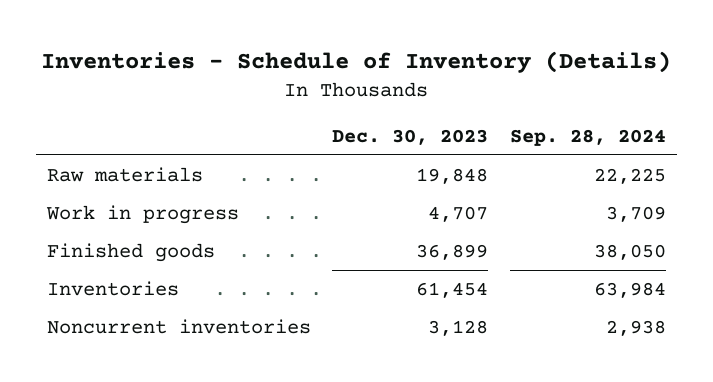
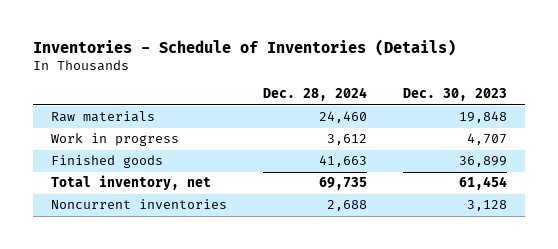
[41,51,672,74] Inventories - Schedule of Inventory (Details) -> [32,38,456,56] Inventories - Schedule of Inventories (Details)
[509,128,666,146] Sep. 28, 2024 -> none
none -> [263,87,368,102] Dec. 28, 2024
[46,280,179,296] Inventories -> [50,175,211,191] Total inventory, net

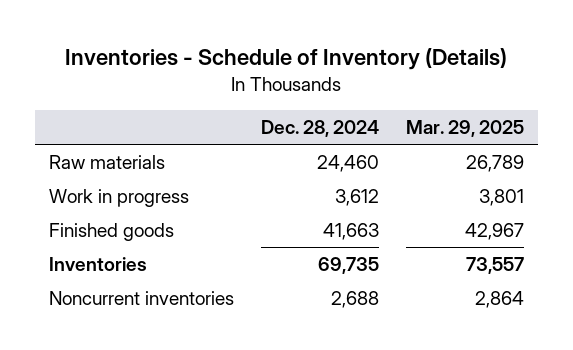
[32,38,456,56] Inventories - Schedule of Inventories (Details) -> [65,47,508,70] Inventories - Schedule of Inventory (Details)
[403,88,508,102] Dec. 30, 2023 -> none
none -> [406,120,525,138] Mar. 29, 2025
[50,175,211,191] Total inventory, net -> [48,257,147,272] Inventories

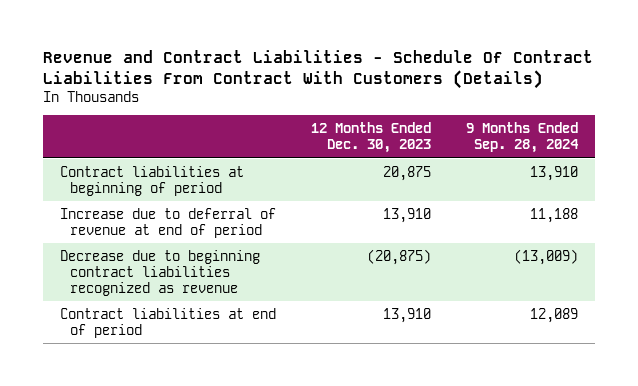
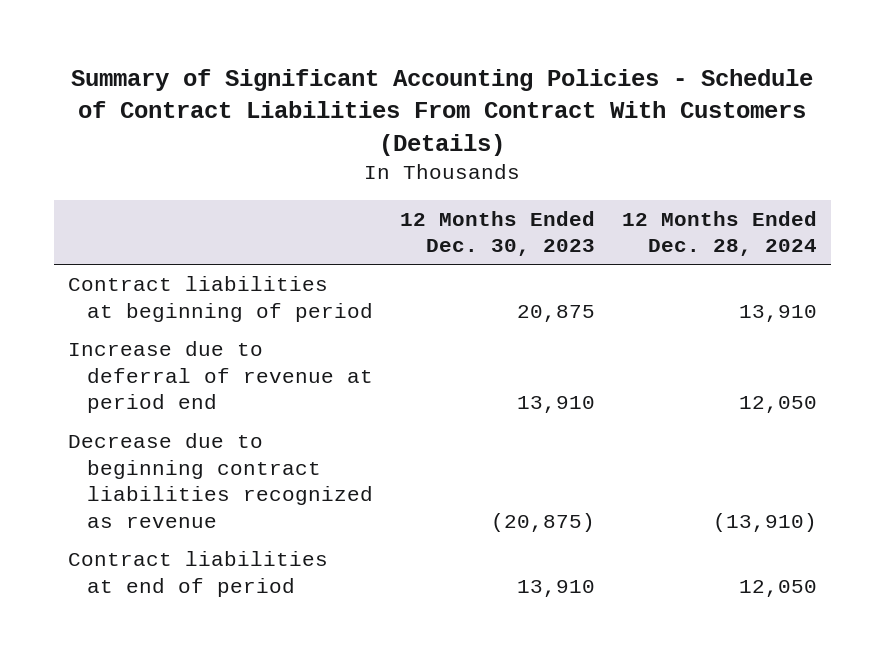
[42,50,593,90] Revenue and Contract Liabilities - Schedule Of Contract Liabilities From Contract With Customers (Details) -> [71,69,814,156] Summary of Significant Accounting Policies - Schedule of Contract Liabilities From Contract With Customers (Details)
[465,121,579,154] 9 Months Ended Sep. 28, 2024 -> none
none -> [622,210,818,257] 12 Months Ended Dec. 28, 2024
[60,207,277,238] Increase due to deferral of revenue at end of period -> [67,340,373,414] Increase due to deferral of revenue at period end

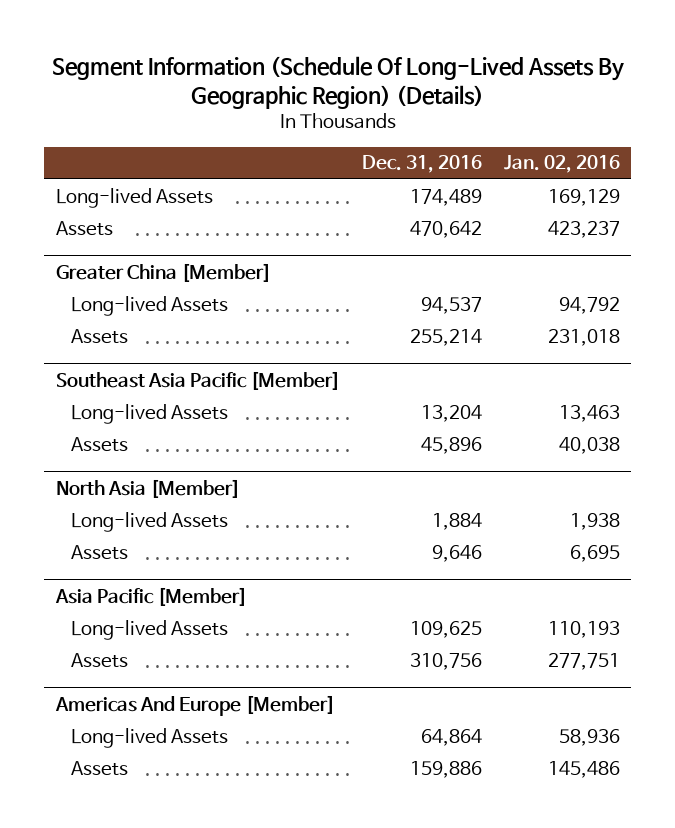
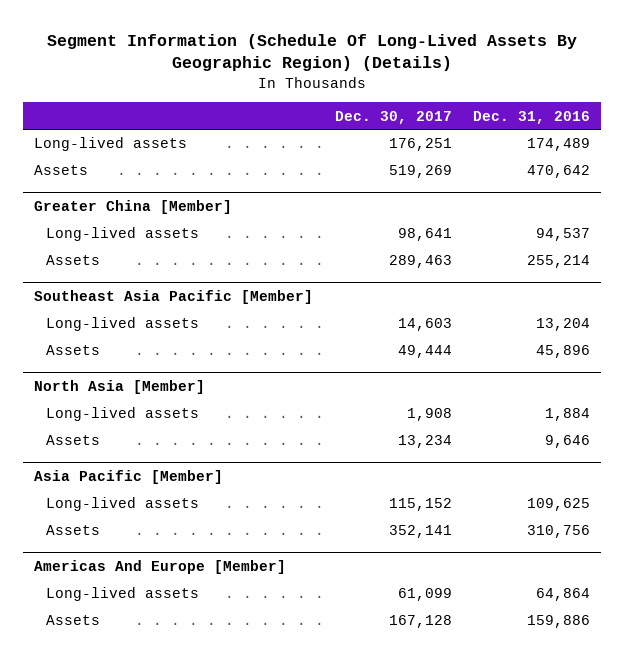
[503,155,620,174] Jan. 02, 2016 -> none
none -> [334,110,452,124] Dec. 30, 2017
[55,187,213,208] Long-lived Assets -> [33,137,187,152] Long-lived assets
[70,295,228,316] Long-lived Assets -> [46,227,200,242] Long-lived assets
[70,403,228,424] Long-lived Assets -> [46,317,200,332] Long-lived assets
[70,511,228,532] Long-lived Assets -> [46,407,200,422] Long-lived assets
[70,619,228,640] Long-lived Assets -> [46,497,200,512] Long-lived assets
[70,727,228,748] Long-lived Assets -> [46,587,200,602] Long-lived assets

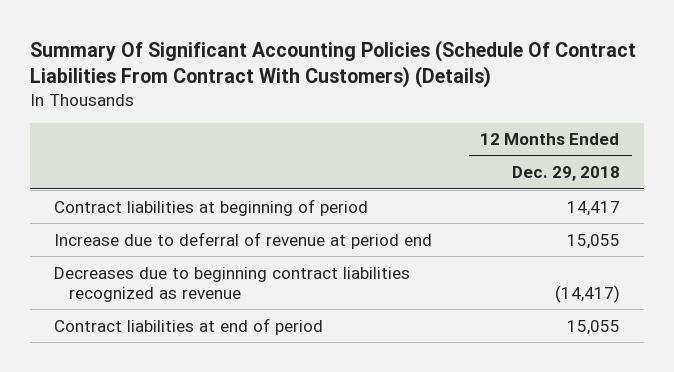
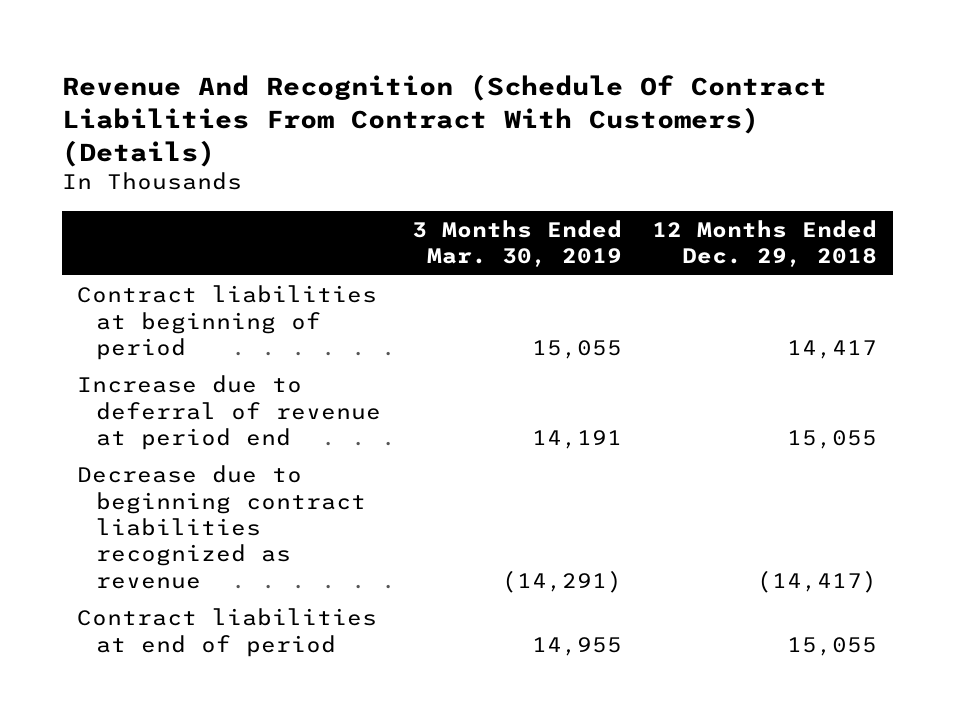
[30,39,637,88] Summary Of Significant Accounting Policies (Schedule Of Contract Liabilities From Contract With Customers) (Details) -> [62,73,828,167] Revenue And Recognition (Schedule Of Contract Liabilities From Contract With Customers) (Details)
none -> [411,219,622,268] 3 Months Ended Mar. 30, 2019
[54,266,411,302] Decreases due to beginning contract liabilities recognized as revenue -> [77,465,367,589] Decrease due to beginning contract liabilities recognized as revenue

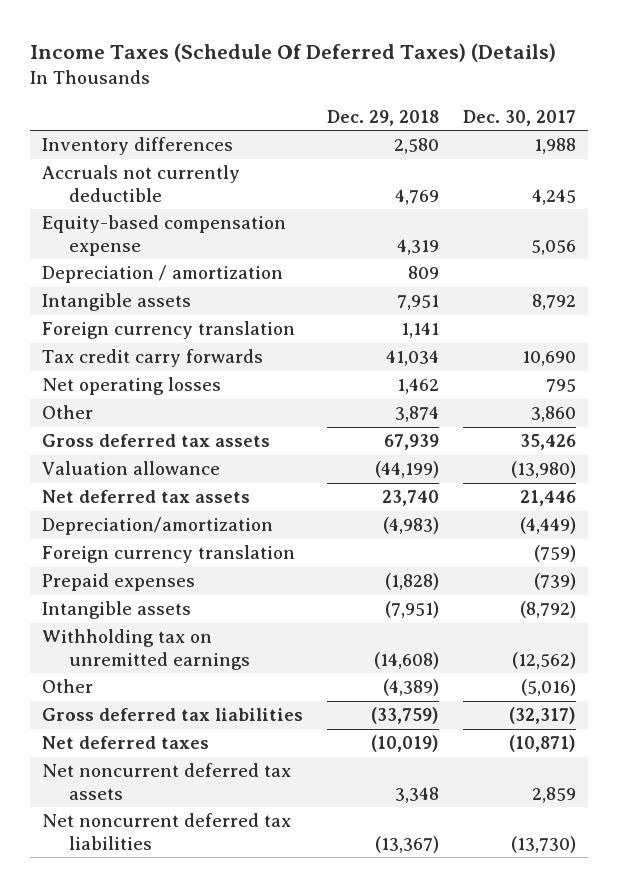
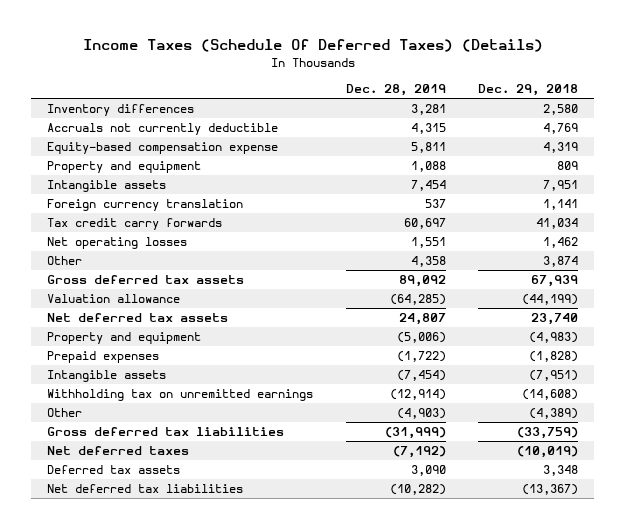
[462,109,576,126] Dec. 30, 2017 -> none
none -> [345,84,446,97] Dec. 28, 2019
[42,265,284,284] Depreciation / amortization -> [47,161,202,174] Property and equipment
[42,545,296,564] Foreign currency translation -> none
[42,517,274,536] Depreciation/amortization -> [47,332,202,345] Property and equipment
[42,763,292,800] Net noncurrent deferred tax assets -> [47,465,181,475] Deferred tax assets
[42,813,292,850] Net noncurrent deferred tax liabilities -> [47,484,244,494] Net deferred tax liabilities

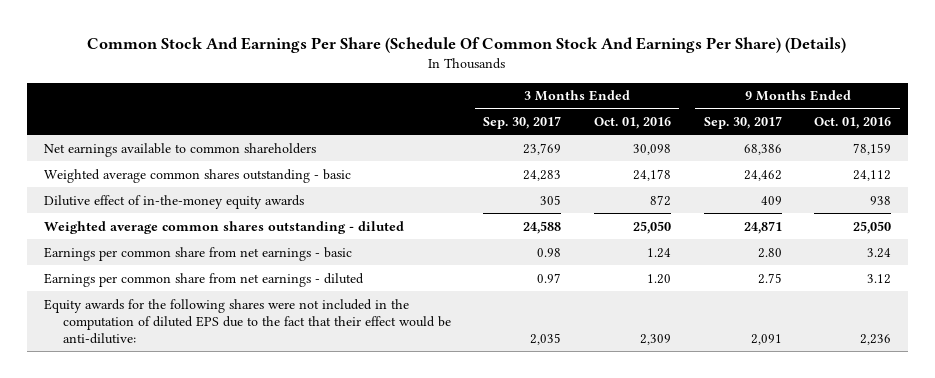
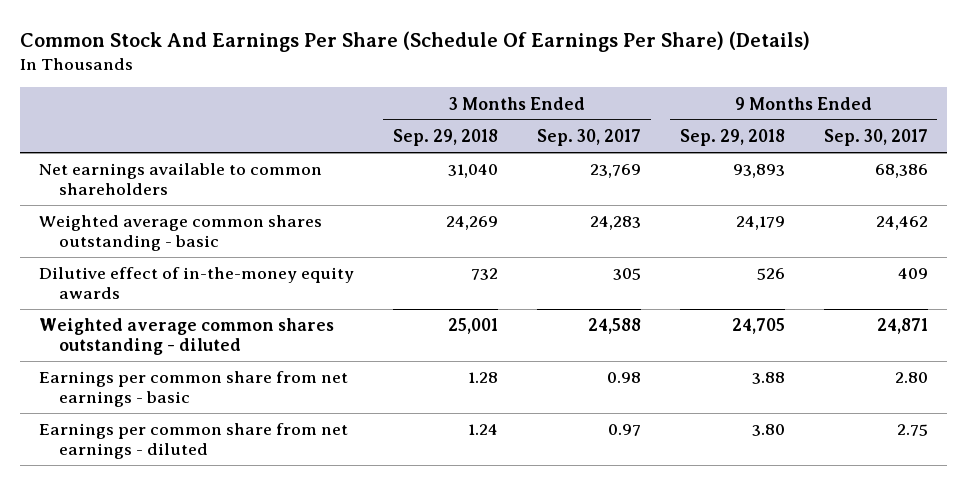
[87,37,847,54] Common Stock And Earnings Per Share (Schedule Of Common Stock And Earnings Per Share) (Details) -> [19,30,810,52] Common Stock And Earnings Per Share (Schedule Of Earnings Per Share) (Details)
[593,117,671,130] Oct. 01, 2016 -> none
[814,117,892,130] Oct. 01, 2016 -> none
none -> [392,129,498,147] Sep. 29, 2018
none -> [679,129,785,147] Sep. 29, 2018
[43,298,451,344] Equity awards for the following shares were not included in the computation of diluted EPS due to the fact that their effect would be anti-dilutive: -> none

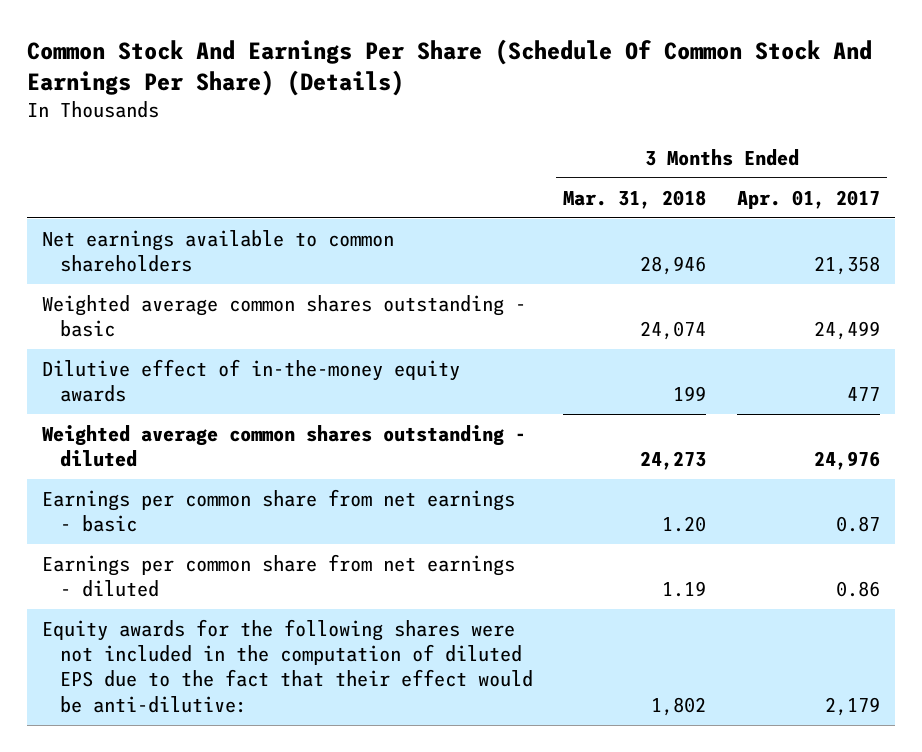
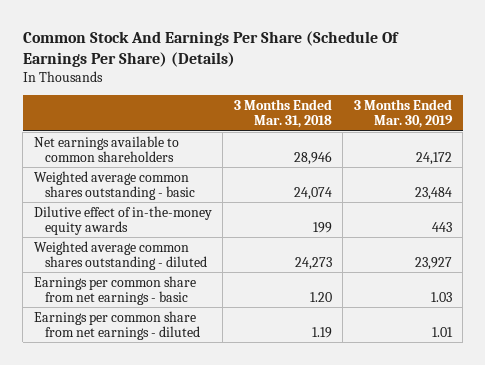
[27,38,873,97] Common Stock And Earnings Per Share (Schedule Of Common Stock And Earnings Per Share) (Details) -> [22,31,399,67] Common Stock And Earnings Per Share (Schedule Of Earnings Per Share) (Details)
[736,189,880,209] Apr. 01, 2017 -> none
none -> [353,98,453,129] 3 Months Ended Mar. 30, 2019
[42,619,533,713] Equity awards for the following shares were not included in the computation of diluted EPS due to the fact that their effect would be anti-dilutive: -> none

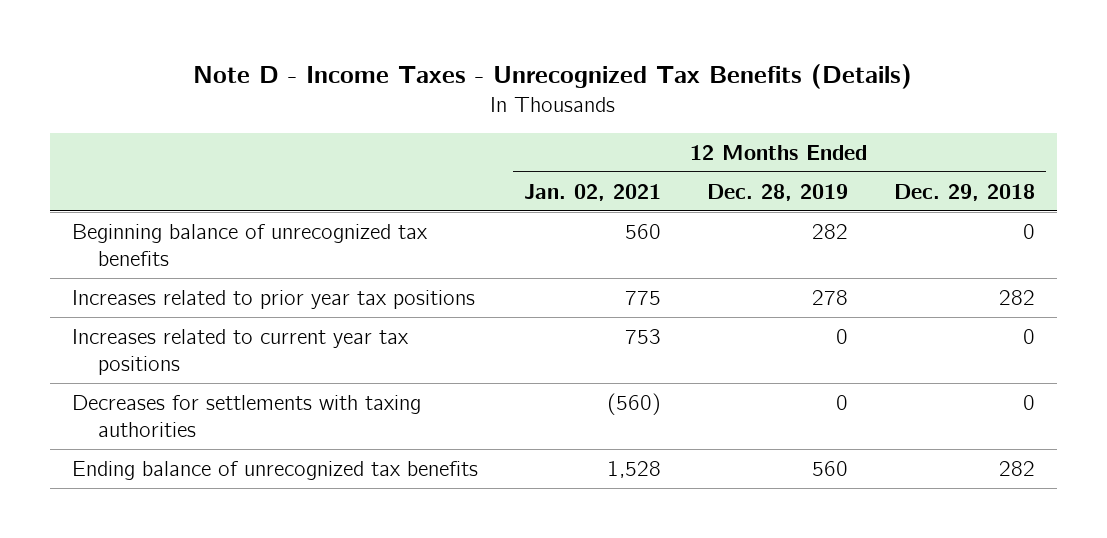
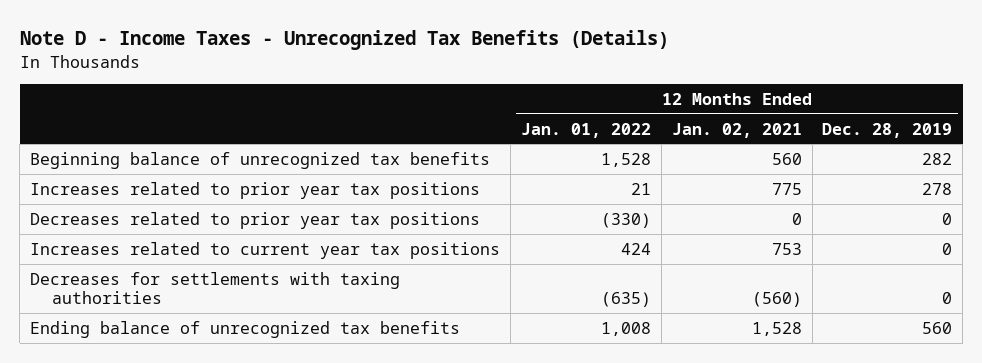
[893,183,1035,201] Dec. 29, 2018 -> none
none -> [520,122,651,138] Jan. 01, 2022
none -> [30,211,481,229] Decreases related to prior year tax positions

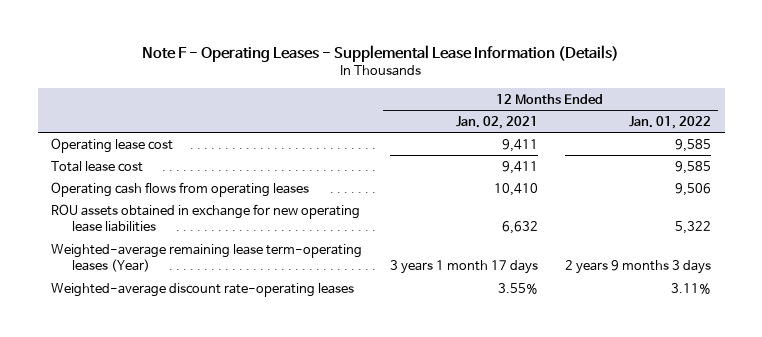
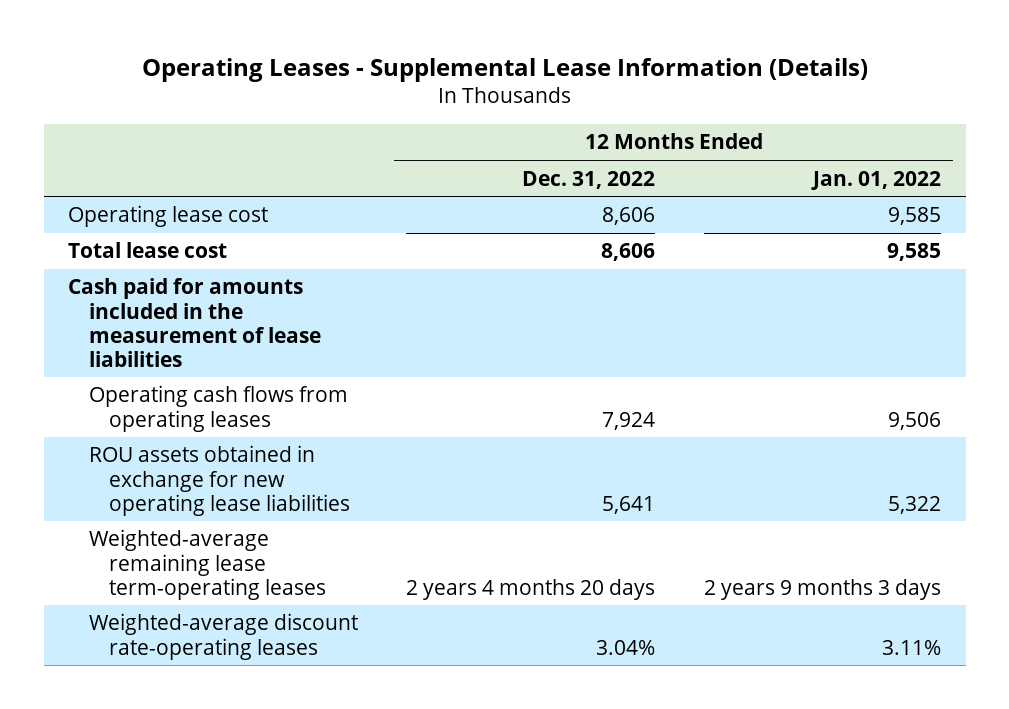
[142,44,620,62] Note F - Operating Leases - Supplemental Lease Information (Details) -> [141,57,868,82] Operating Leases - Supplemental Lease Information (Details)
[455,115,538,129] Jan. 02, 2021 -> none
none -> [522,170,656,189] Dec. 31, 2022
none -> [68,278,321,367] Cash paid for amounts included in the measurement of lease liabilities
[51,243,363,273] Weighted-average remaining lease term-operating leases (Year) -> [88,529,327,600] Weighted-average remaining lease term-operating leases

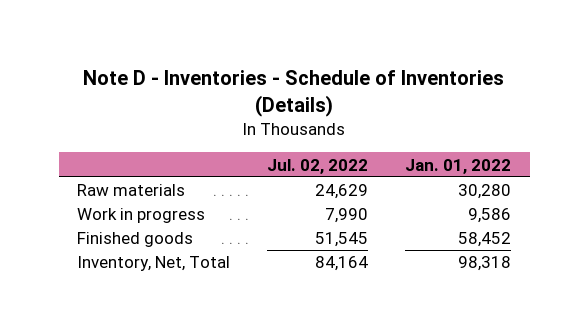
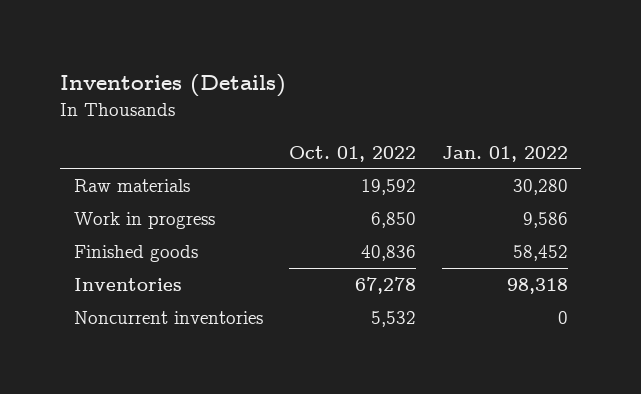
[83,70,505,118] Note D - Inventories - Schedule of Inventories (Details) -> [60,74,287,98] Inventories (Details)
[267,158,369,174] Jul. 02, 2022 -> none
none -> [288,145,416,162] Oct. 01, 2022
[77,256,231,272] Inventory, Net, Total -> [73,278,182,292] Inventories
none -> [73,311,263,325] Noncurrent inventories

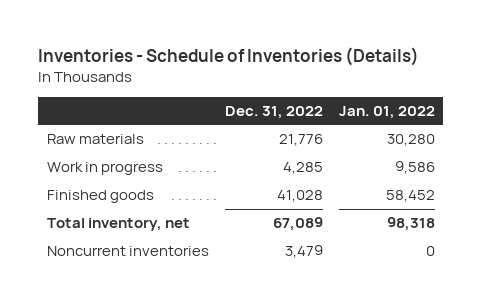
[60,74,287,98] Inventories (Details) -> [38,46,420,66] Inventories - Schedule of Inventories (Details)
[288,145,416,162] Oct. 01, 2022 -> none
none -> [224,105,323,119] Dec. 31, 2022
[73,278,182,292] Inventories -> [46,218,190,232] Total inventory, net

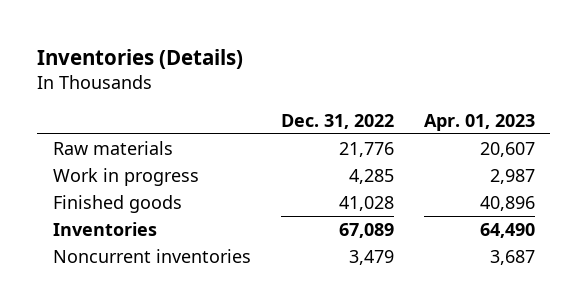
[38,46,420,66] Inventories - Schedule of Inventories (Details) -> [37,49,244,70] Inventories (Details)
[339,105,436,119] Jan. 01, 2022 -> none
none -> [423,113,535,131] Apr. 01, 2023
[46,218,190,232] Total inventory, net -> [52,221,157,236] Inventories

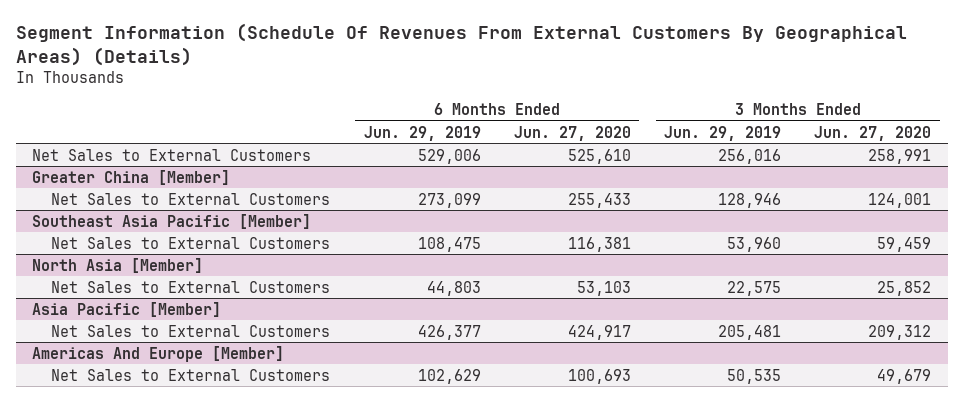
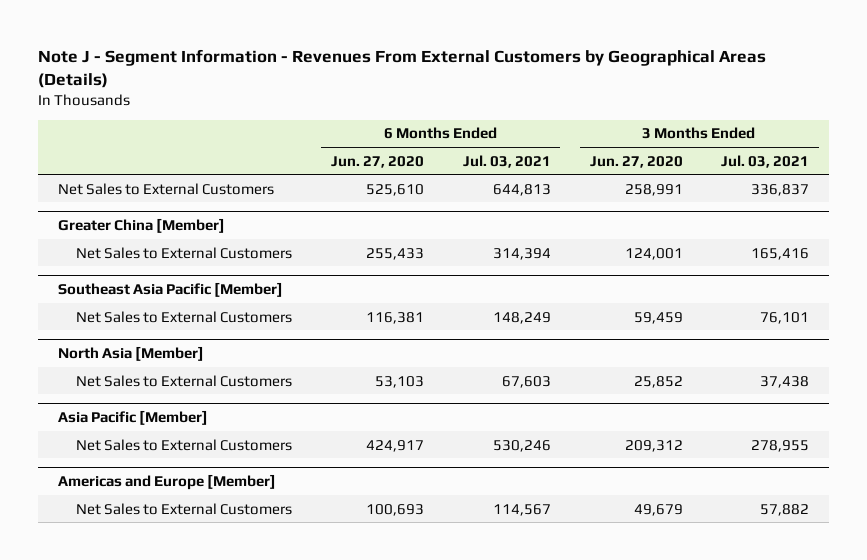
[15,23,907,66] Segment Information (Schedule Of Revenues From External Customers By Geographical Areas) (Details) -> [38,48,767,88] Note J - Segment Information - Revenues From External Customers by Geographical Areas (Details)
[363,125,481,141] Jun. 29, 2019 -> none
[664,125,782,141] Jun. 29, 2019 -> none
none -> [462,154,551,168] Jul. 03, 2021
none -> [721,154,810,168] Jul. 03, 2021
[32,345,285,362] Americas And Europe [Member] -> [57,474,276,491] Americas and Europe [Member]

